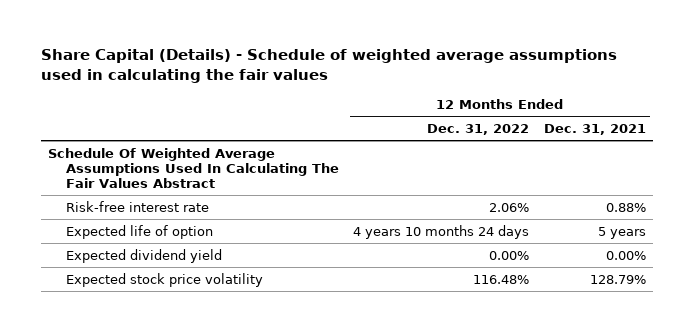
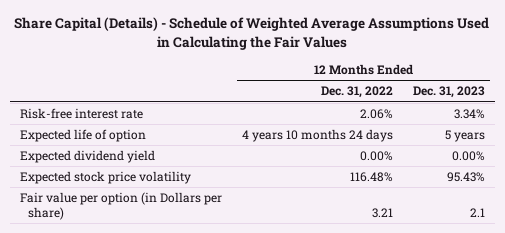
[40,49,617,83] Share Capital (Details) - Schedule of weighted average assumptions used in calculating the fair values -> [14,17,490,50] Share Capital (Details) - Schedule of Weighted Average Assumptions Used in Calculating the Fair Values
[543,123,646,135] Dec. 31, 2021 -> none
none -> [413,86,486,99] Dec. 31, 2023
[47,147,339,188] Schedule Of Weighted Average Assumptions Used In Calculating The Fair Values Abstract -> none
none -> [19,192,222,220] Fair value per option (in Dollars per share)

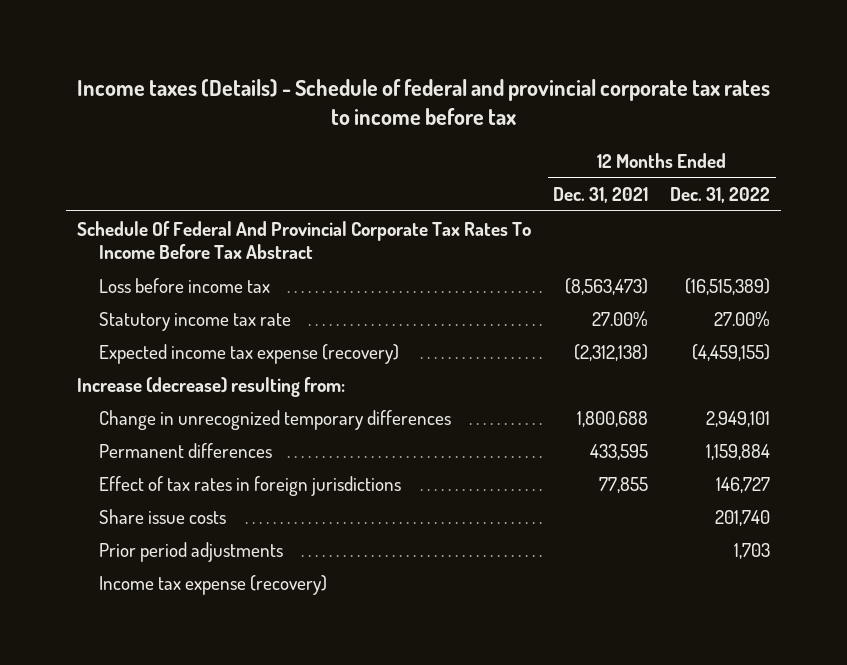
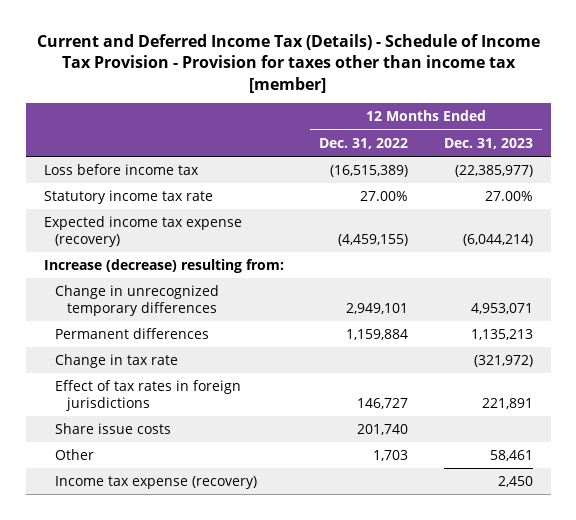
[76,78,770,126] Income taxes (Details) - Schedule of federal and provincial corporate tax rates to income before tax -> [37,34,541,93] Current and Deferred Income Tax (Details) - Schedule of Income Tax Provision - Provision for taxes other than income tax [member]
[553,186,649,203] Dec. 31, 2021 -> none
none -> [443,137,533,149] Dec. 31, 2023
[77,220,532,260] Schedule Of Federal And Provincial Corporate Tax Rates To Income Before Tax Abstract -> none
none -> [55,354,179,369] Change in tax rate
[99,541,284,562] Prior period adjustments -> [55,449,95,461] Other

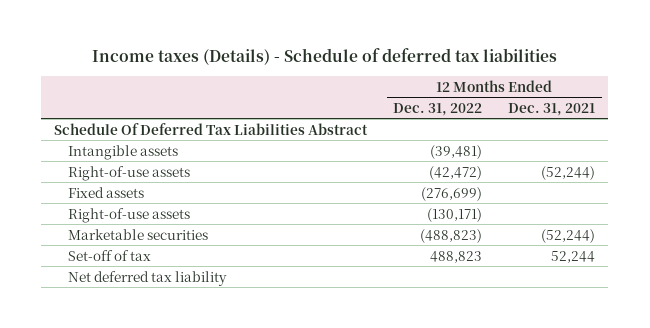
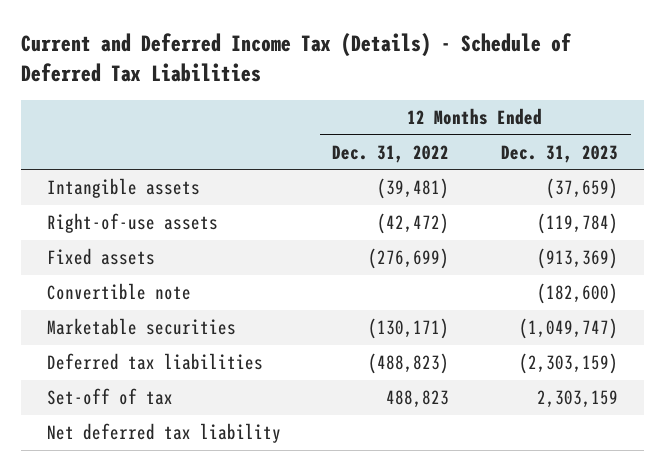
[91,48,557,66] Income taxes (Details) - Schedule of deferred tax liabilities -> [21,32,573,82] Current and Deferred Income Tax (Details) - Schedule of Deferred Tax Liabilities
[508,102,596,116] Dec. 31, 2021 -> none
none -> [500,144,618,163] Dec. 31, 2023
[54,122,369,135] Schedule Of Deferred Tax Liabilities Abstract -> none
[68,207,191,223] Right-of-use assets -> none
none -> [46,283,191,301] Convertible note
[420,228,483,243] (488,823) -> [368,318,450,340] (130,171)
none -> [46,353,263,371] Deferred tax liabilities

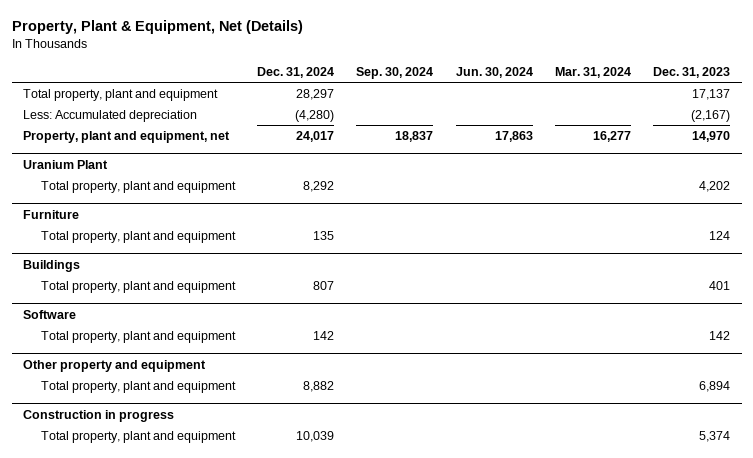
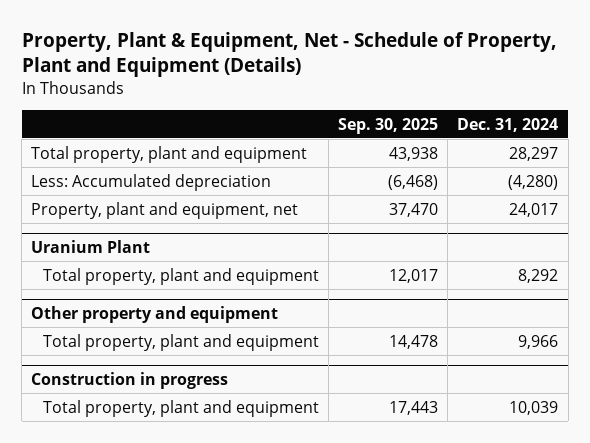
[11,20,303,35] Property, Plant & Equipment, Net (Details) -> [21,31,557,78] Property, Plant & Equipment, Net - Schedule of Property, Plant and Equipment (Details)
[356,66,434,79] Sep. 30, 2024 -> none
[455,66,533,78] Jun. 30, 2024 -> none
[554,66,631,78] Mar. 31, 2024 -> none
[653,66,731,78] Dec. 31, 2023 -> none
none -> [338,117,439,134] Sep. 30, 2025
[23,209,80,219] Furniture -> none
[40,231,236,244] Total property, plant and equipment -> none
[23,259,81,272] Buildings -> none
[40,281,236,294] Total property, plant and equipment -> none
[23,309,77,319] Software -> none
[40,331,236,344] Total property, plant and equipment -> none
[302,381,334,393] 8,882 -> [518,334,559,349] 9,966

